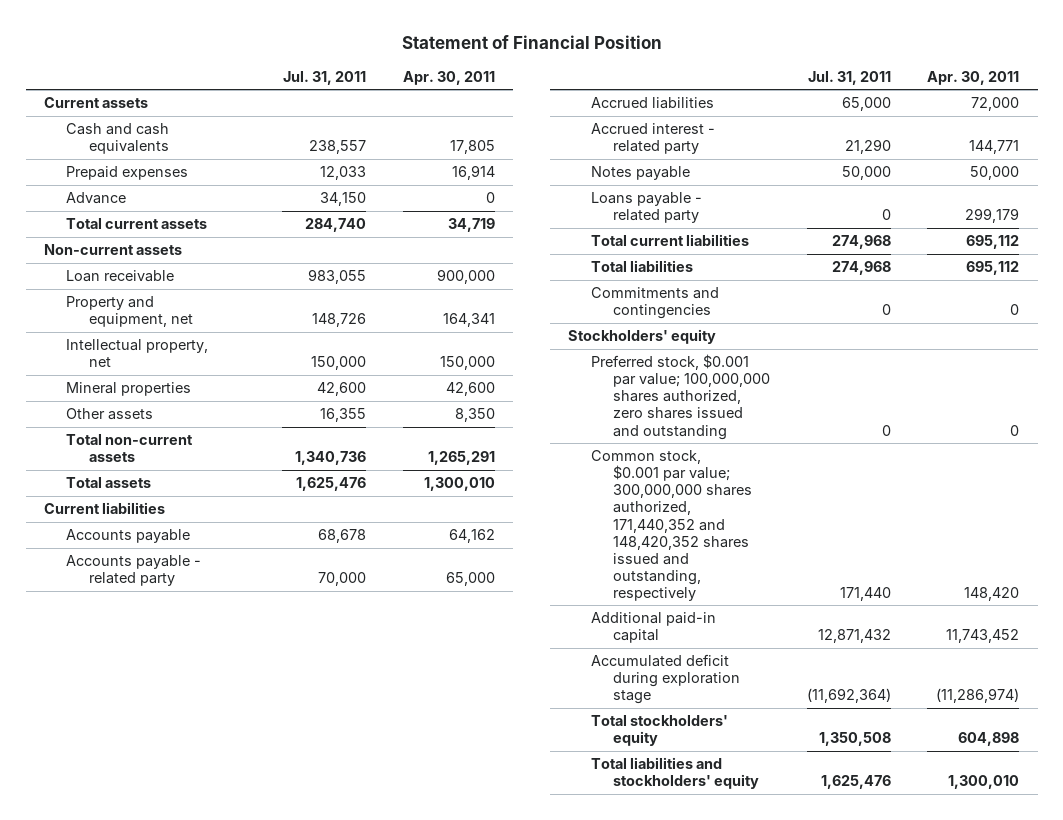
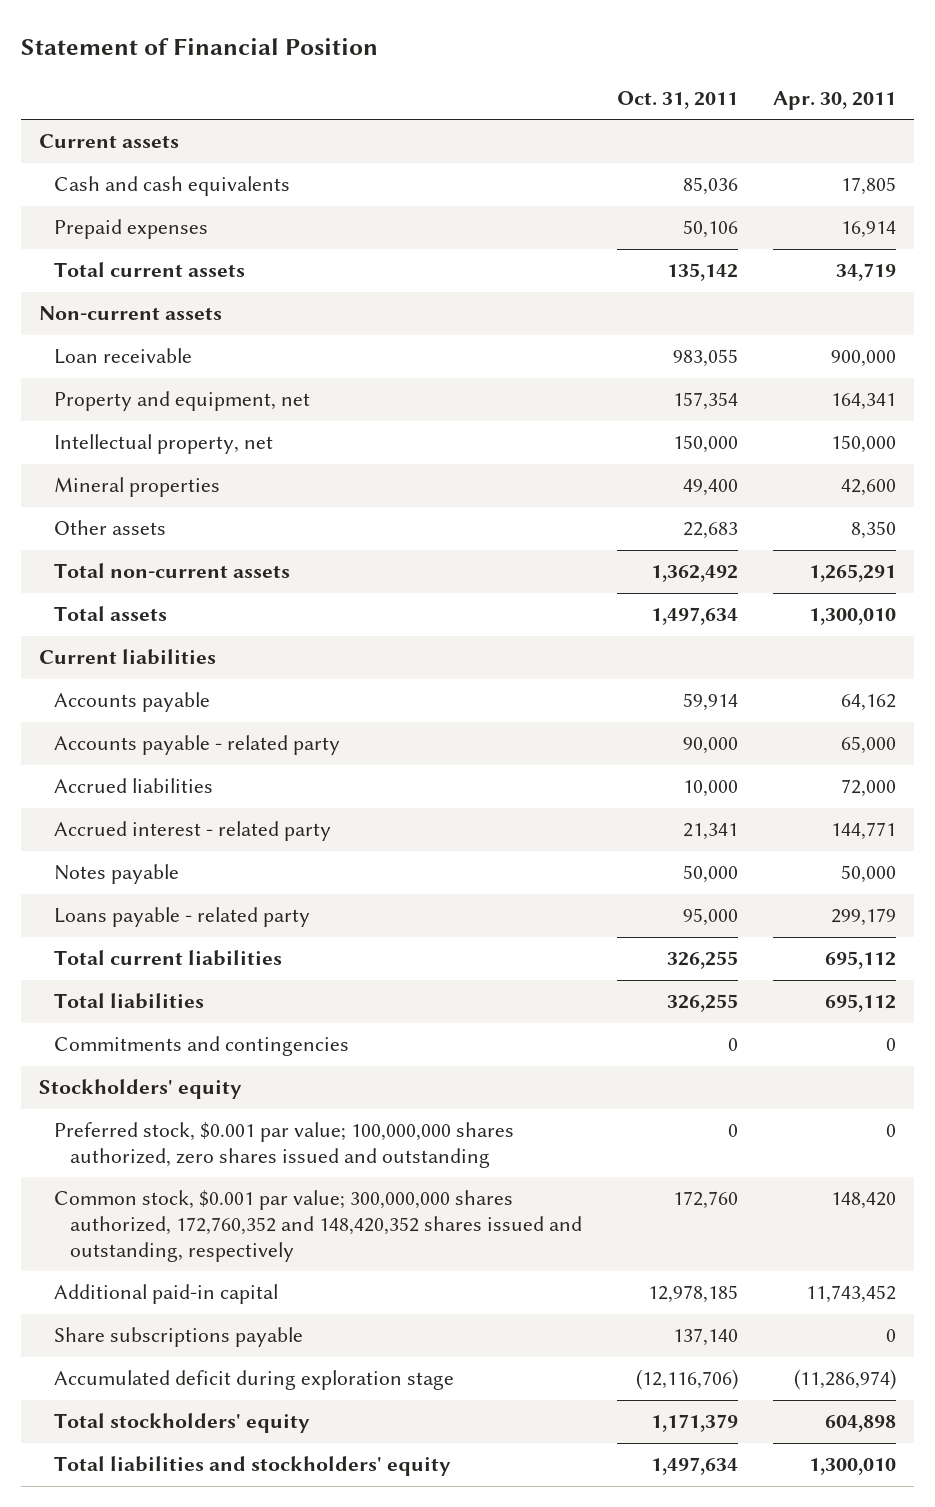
[283,70,367,85] Jul. 31, 2011 -> none
none -> [617,90,739,109] Oct. 31, 2011
[66,192,127,205] Advance -> none
[590,450,752,601] Common stock, $0.001 par value; 300,000,000 shares authorized, 171,440,352 and 148,420,352 shares issued and outstanding, respectively -> [54,1190,583,1262] Common stock, $0.001 par value; 300,000,000 shares authorized, 172,760,352 and 148,420,352 shares issued and outstanding, respectively
none -> [54,1327,304,1348] Share subscriptions payable

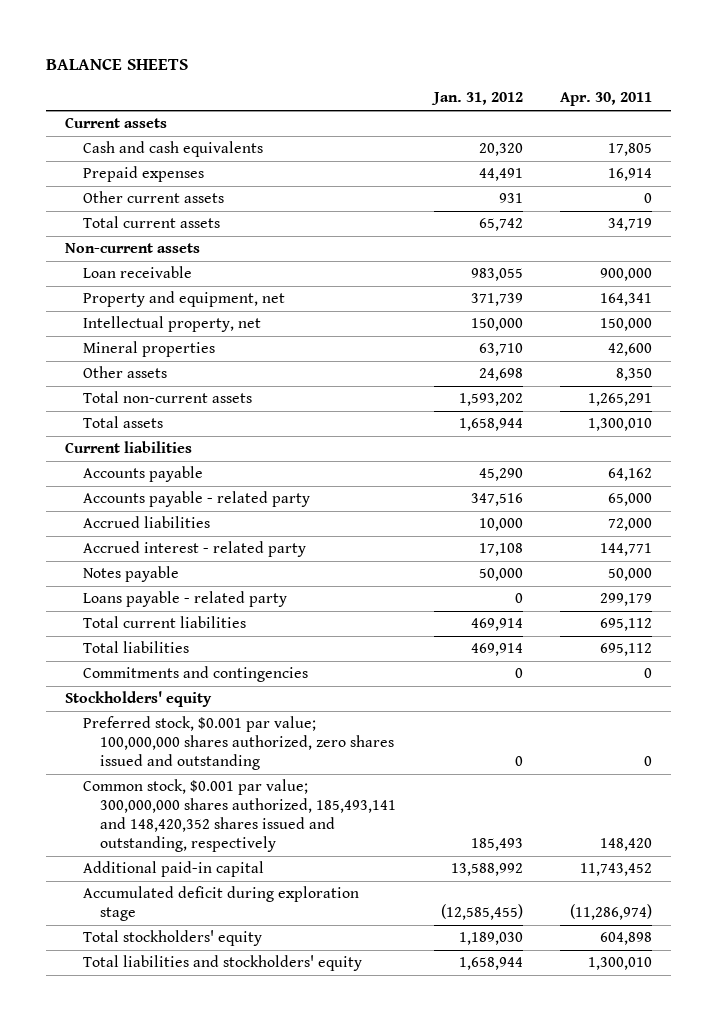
[20,37,378,55] Statement of Financial Position -> [46,58,189,70] BALANCE SHEETS
[617,90,739,109] Oct. 31, 2011 -> none
none -> [430,92,523,106] Jan. 31, 2012
none -> [82,191,224,204] Other current assets
[54,1190,583,1262] Common stock, $0.001 par value; 300,000,000 shares authorized, 172,760,352 and 148,420,352 shares issued and outstanding, respectively -> [82,779,397,853] Common stock, $0.001 par value; 300,000,000 shares authorized, 185,493,141 and 148,420,352 shares issued and outstanding, respectively
[54,1327,304,1348] Share subscriptions payable -> none

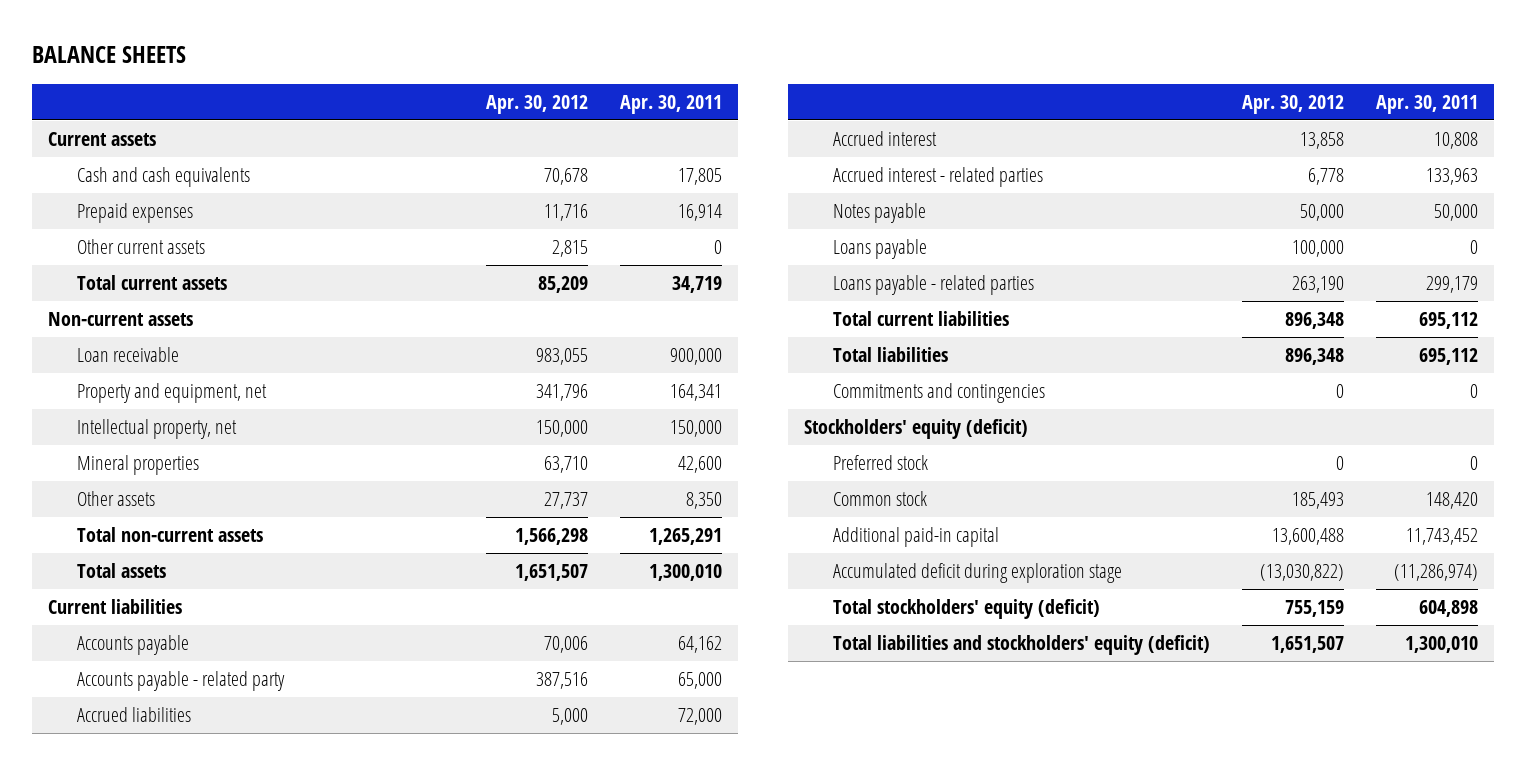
[430,92,523,106] Jan. 31, 2012 -> none
none -> [485,94,588,114] Apr. 30, 2012
[82,541,306,558] Accrued interest - related party -> [833,131,938,147] Accrued interest
[599,543,652,557] 144,771 -> [1433,132,1478,150] 10,808
none -> [833,167,1044,188] Accrued interest - related parties
[82,591,287,608] Loans payable - related party -> [833,239,928,260] Loans payable
[599,593,652,607] 299,179 -> [1469,240,1478,255] 0
none -> [833,275,1035,296] Loans payable - related parties
[64,691,212,708] Stockholders' equity -> [804,419,1029,440] Stockholders' equity (deficit)
[82,716,395,771] Preferred stock, $0.001 par value; 100,000,000 shares authorized, zero shares issued and outstanding -> [833,455,929,471] Preferred stock
[82,779,397,853] Common stock, $0.001 par value; 300,000,000 shares authorized, 185,493,141 and 148,420,352 shares issued and outstanding, respectively -> [833,491,928,507] Common stock
[82,930,262,947] Total stockholders' equity -> [833,599,1101,620] Total stockholders' equity (deficit)
[82,955,362,972] Total liabilities and stockholders' equity -> [833,635,1211,656] Total liabilities and stockholders' equity (deficit)

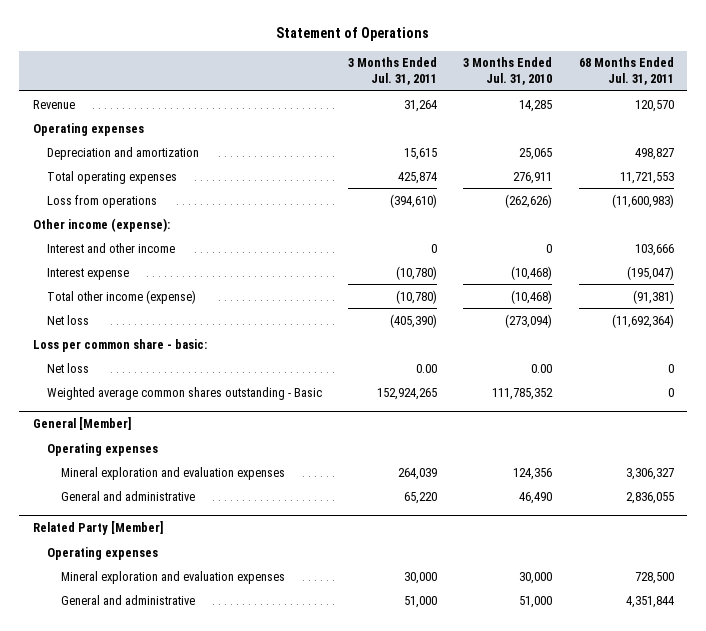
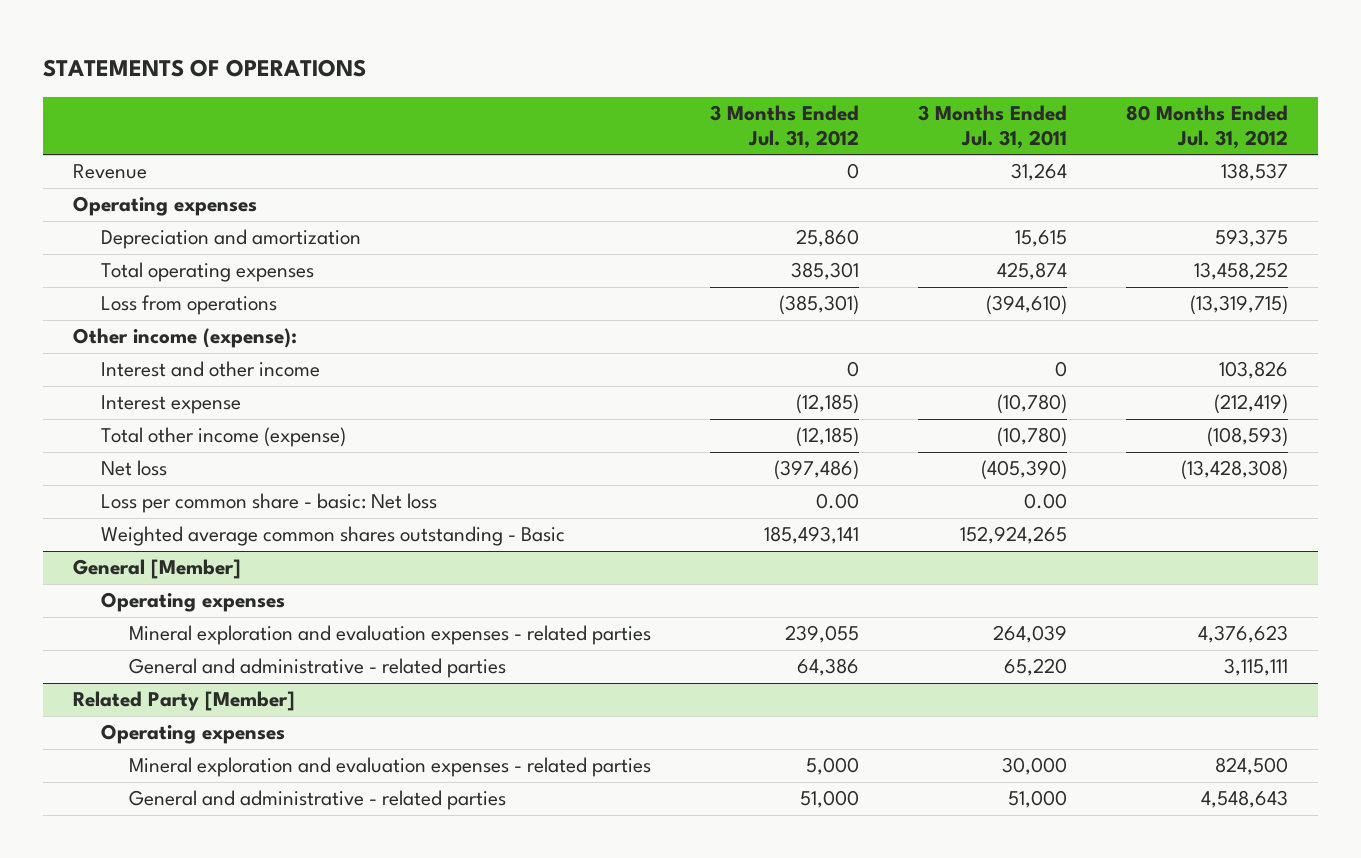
[276,27,430,42] Statement of Operations -> [43,58,367,77] STATEMENTS OF OPERATIONS
[463,57,553,86] 3 Months Ended Jul. 31, 2010 -> none
[578,57,674,86] 68 Months Ended Jul. 31, 2011 -> none
none -> [710,105,860,149] 3 Months Ended Jul. 31, 2012
none -> [1126,105,1289,149] 80 Months Ended Jul. 31, 2012
[32,338,207,352] Loss per common share - basic: -> none
[46,362,89,373] Net loss -> [100,493,437,514] Loss per common share - basic: Net loss
[60,466,285,480] Mineral exploration and evaluation expenses -> [128,625,651,646] Mineral exploration and evaluation expenses - related parties
[60,490,195,501] General and administrative -> [128,658,506,679] General and administrative - related parties
[60,570,285,584] Mineral exploration and evaluation expenses -> [128,757,651,778] Mineral exploration and evaluation expenses - related parties
[60,594,195,605] General and administrative -> [128,790,506,811] General and administrative - related parties

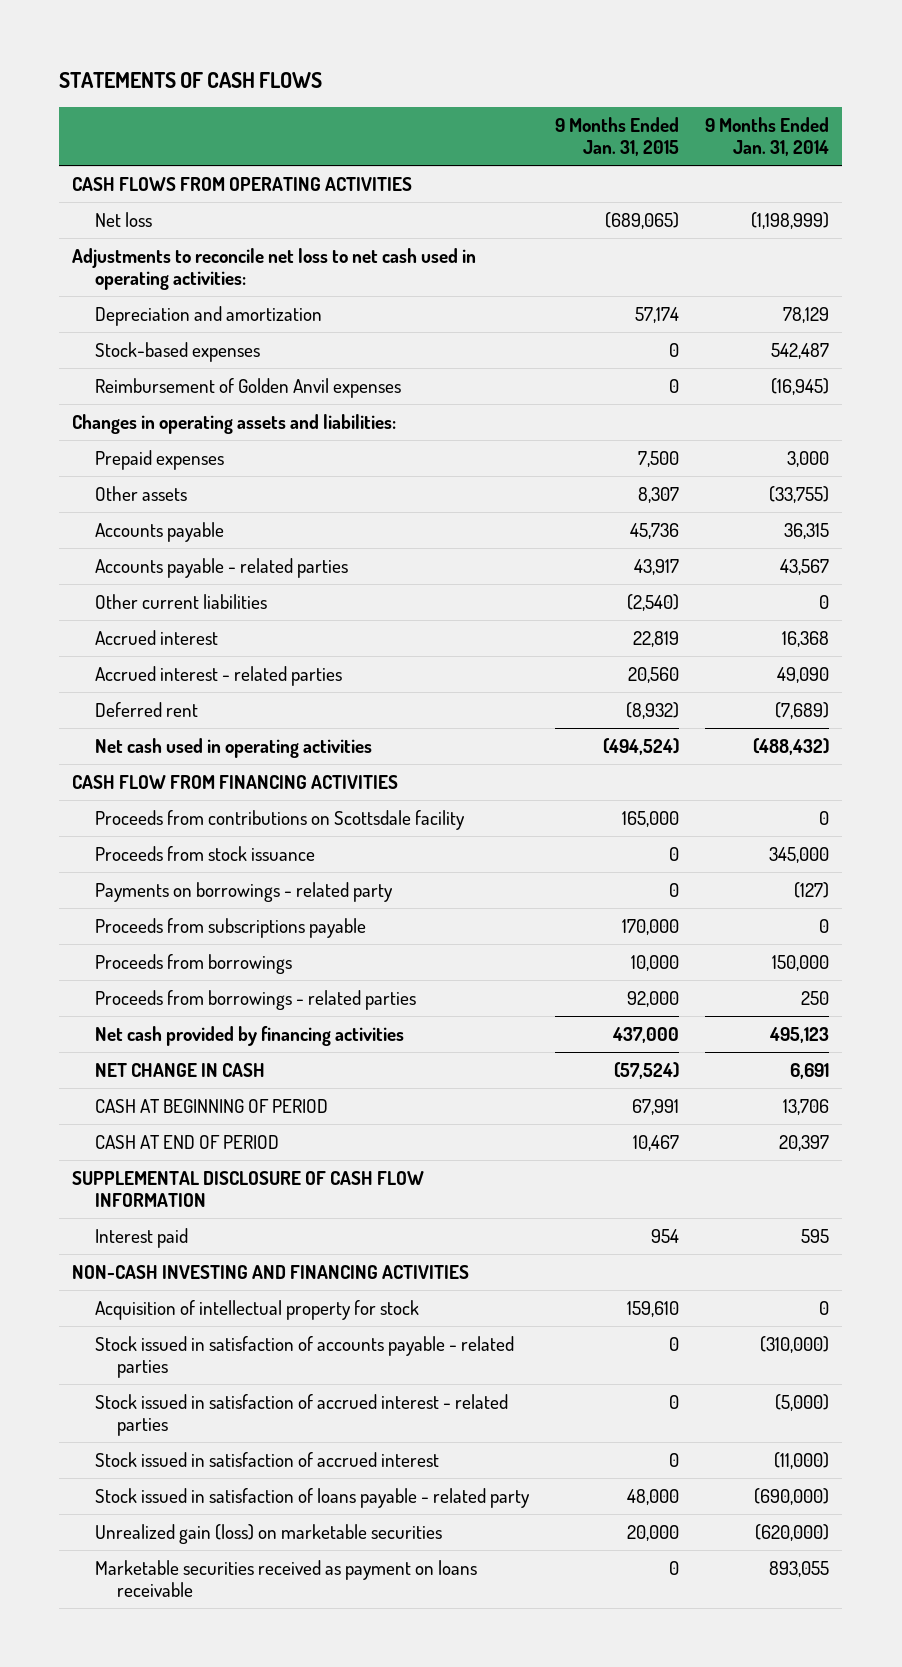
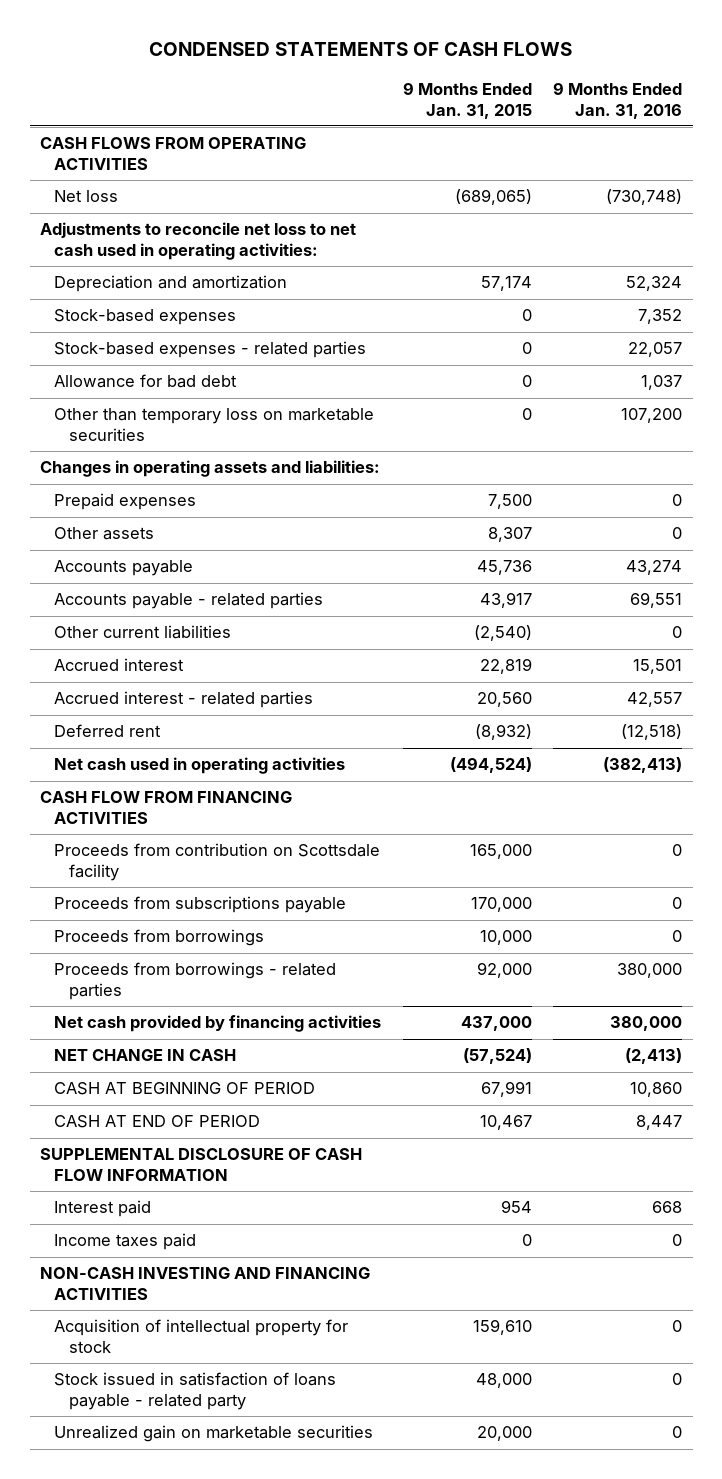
[59,72,323,89] STATEMENTS OF CASH FLOWS -> [149,41,573,56] CONDENSED STATEMENTS OF CASH FLOWS
[705,116,830,157] 9 Months Ended Jan. 31, 2014 -> none
none -> [552,81,682,119] 9 Months Ended Jan. 31, 2016
[94,377,401,398] Reimbursement of Golden Anvil expenses -> none
none -> [54,341,367,359] Stock-based expenses - related parties
none -> [54,374,238,389] Allowance for bad debt
none -> [54,408,375,442] Other than temporary loss on marketable securities
[94,845,315,861] Proceeds from stock issuance -> none
[94,881,393,902] Payments on borrowings - related party -> none
[94,809,465,830] Proceeds from contributions on Scottsdale facility -> [54,843,381,882] Proceeds from contribution on Scottsdale facility
none -> [54,1233,197,1251] Income taxes paid
[94,1335,514,1379] Stock issued in satisfaction of accounts payable - related parties -> none
[94,1393,508,1437] Stock issued in satisfaction of accrued interest - related parties -> none
[94,1451,439,1467] Stock issued in satisfaction of accrued interest -> none
[94,1559,477,1598] Marketable securities received as payment on loans receivable -> none
[94,1523,442,1544] Unrealized gain (loss) on marketable securities -> [54,1425,374,1443] Unrealized gain on marketable securities

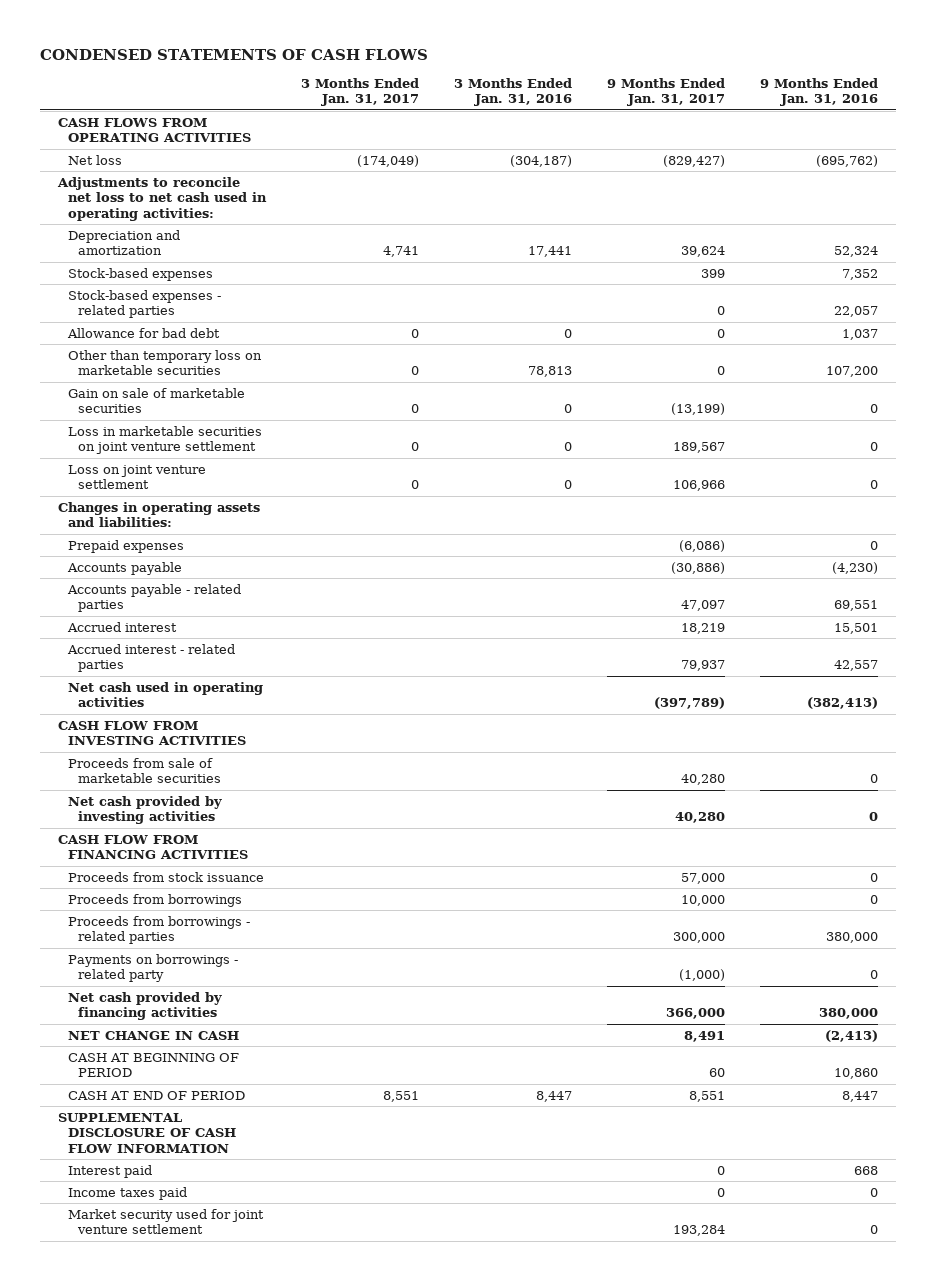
[402,81,532,119] 9 Months Ended Jan. 31, 2015 -> none
none -> [301,77,420,107] 3 Months Ended Jan. 31, 2017
none -> [454,77,573,107] 3 Months Ended Jan. 31, 2016
none -> [607,77,726,107] 9 Months Ended Jan. 31, 2017
[605,189,682,206] (730,748) -> [816,154,879,167] (695,762)
none -> [68,387,246,414] Gain on sale of marketable securities
none -> [68,425,263,455] Loss in marketable securities on joint venture settlement
none -> [68,464,207,490] Loss on joint venture settlement
[54,527,155,541] Other assets -> none
[625,560,682,576] 43,274 -> [832,561,879,574] (4,230)
[54,625,232,640] Other current liabilities -> none
[54,724,162,738] Deferred rent -> none
none -> [57,720,247,746] CASH FLOW FROM INVESTING ACTIVITIES
none -> [68,757,222,784] Proceeds from sale of marketable securities
none -> [68,795,223,825] Net cash provided by investing activities
[54,843,381,882] Proceeds from contribution on Scottsdale facility -> none
[54,896,347,914] Proceeds from subscriptions payable -> none
none -> [68,871,265,882] Proceeds from stock issuance
none -> [68,953,239,983] Payments on borrowings - related party
[40,1267,371,1301] NON-CASH INVESTING AND FINANCING ACTIVITIES -> none
[54,1319,349,1354] Acquisition of intellectual property for stock -> none
[54,1372,337,1411] Stock issued in satisfaction of loans payable - related party -> none
[54,1425,374,1443] Unrealized gain on marketable securities -> none
none -> [68,1208,265,1235] Market security used for joint venture settlement

